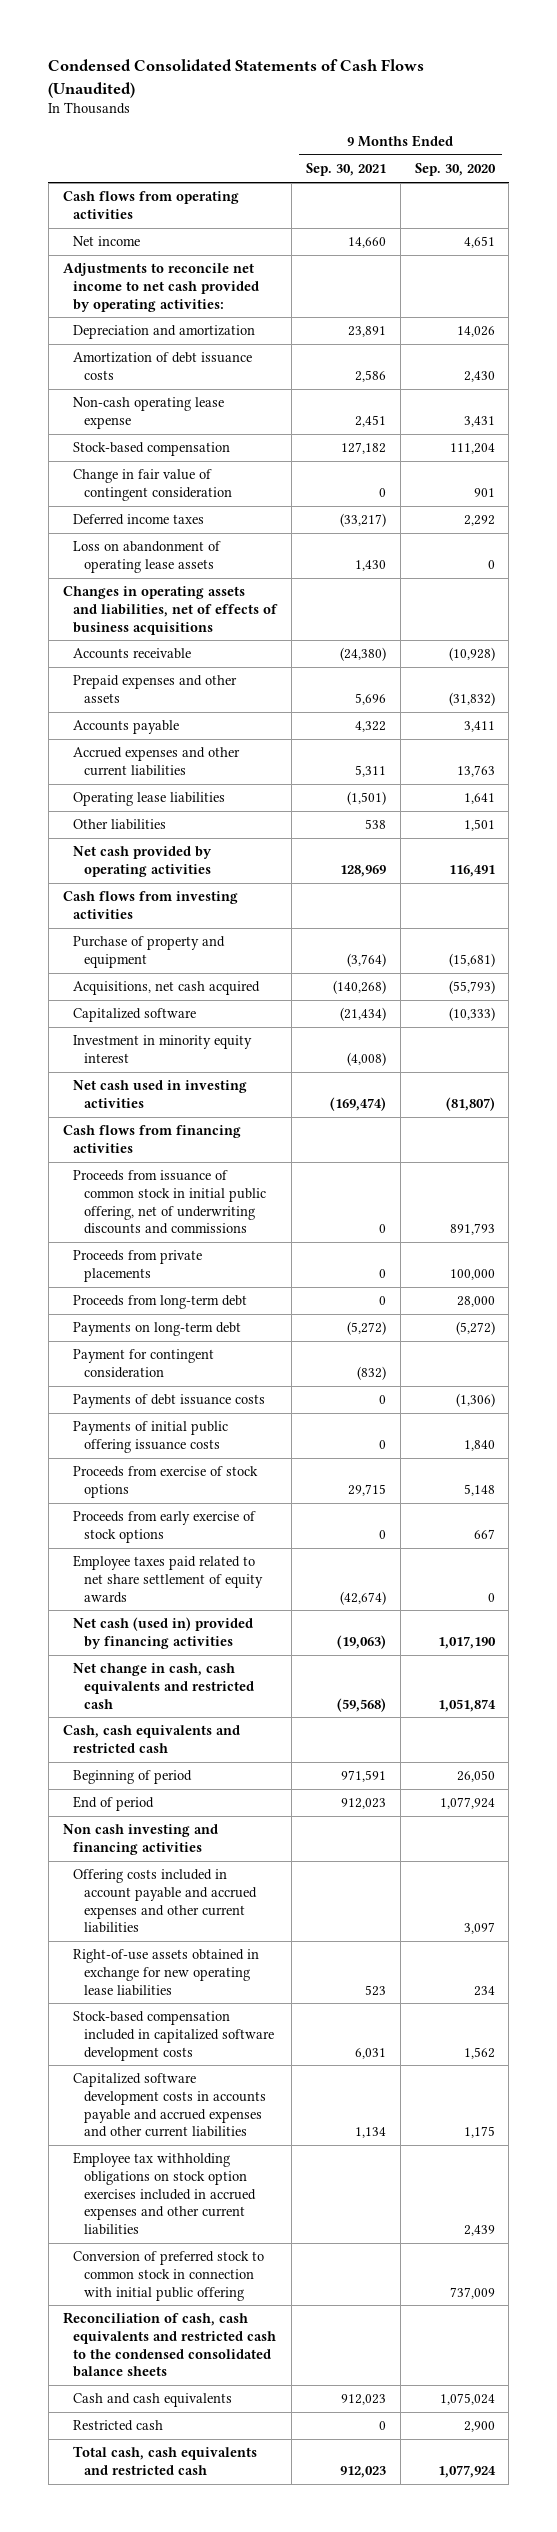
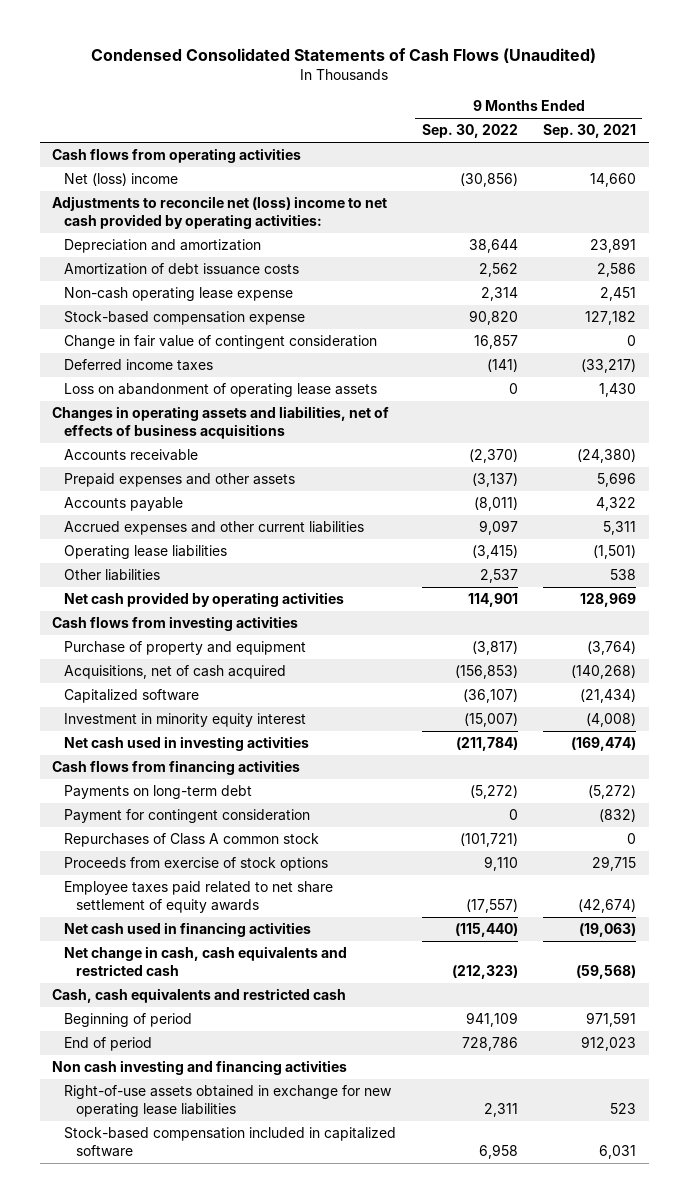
[414,163,496,177] Sep. 30, 2020 -> none
none -> [421,124,518,139] Sep. 30, 2022
[73,236,141,247] Net income -> [64,173,179,187] Net (loss) income
[62,263,260,312] Adjustments to reconcile net income to net cash provided by operating activities: -> [52,196,388,229] Adjustments to reconcile net (loss) income to net cash provided by operating activities:
[73,442,231,457] Stock-based compensation -> [64,311,306,326] Stock-based compensation expense
[73,981,261,996] Acquisitions, net cash acquired -> [64,665,287,680] Acquisitions, net of cash acquired
[73,1170,267,1235] Proceeds from issuance of common stock in initial public offering, net of underwriting discounts and commissions -> none
[73,1250,203,1282] Proceeds from private placements -> none
[73,1295,248,1310] Proceeds from long-term debt -> none
[73,1394,266,1409] Payments of debt issuance costs -> none
[73,1421,229,1453] Payments of initial public offering issuance costs -> none
none -> [64,833,320,848] Repurchases of Class A common stock
[73,1511,257,1543] Proceeds from early exercise of stock options -> none
[73,1617,254,1649] Net cash (used in) provided by financing activities -> [64,922,312,938] Net cash used in financing activities
[73,1869,258,1934] Offering costs included in account payable and accrued expenses and other current liabilities -> none
[73,2073,267,2138] Capitalized software development costs in accounts payable and accrued expenses and other current liabilities -> none
[73,2152,257,2235] Employee tax withholding obligations on stock option exercises included in accrued expenses and other current liabilities -> none
[73,2251,265,2301] Conversion of preferred stock to common stock in connection with initial public offering -> none
[62,2312,277,2378] Reconciliation of cash, cash equivalents and restricted cash to the condensed consolidated balance sheets -> none
[73,2393,233,2408] Cash and cash equivalents -> none
[73,2420,164,2432] Restricted cash -> none
[73,2446,258,2475] Total cash, cash equivalents and restricted cash -> none
[73,2011,275,2061] Stock-based compensation included in capitalized software development costs -> [64,1127,397,1157] Stock-based compensation included in capitalized software

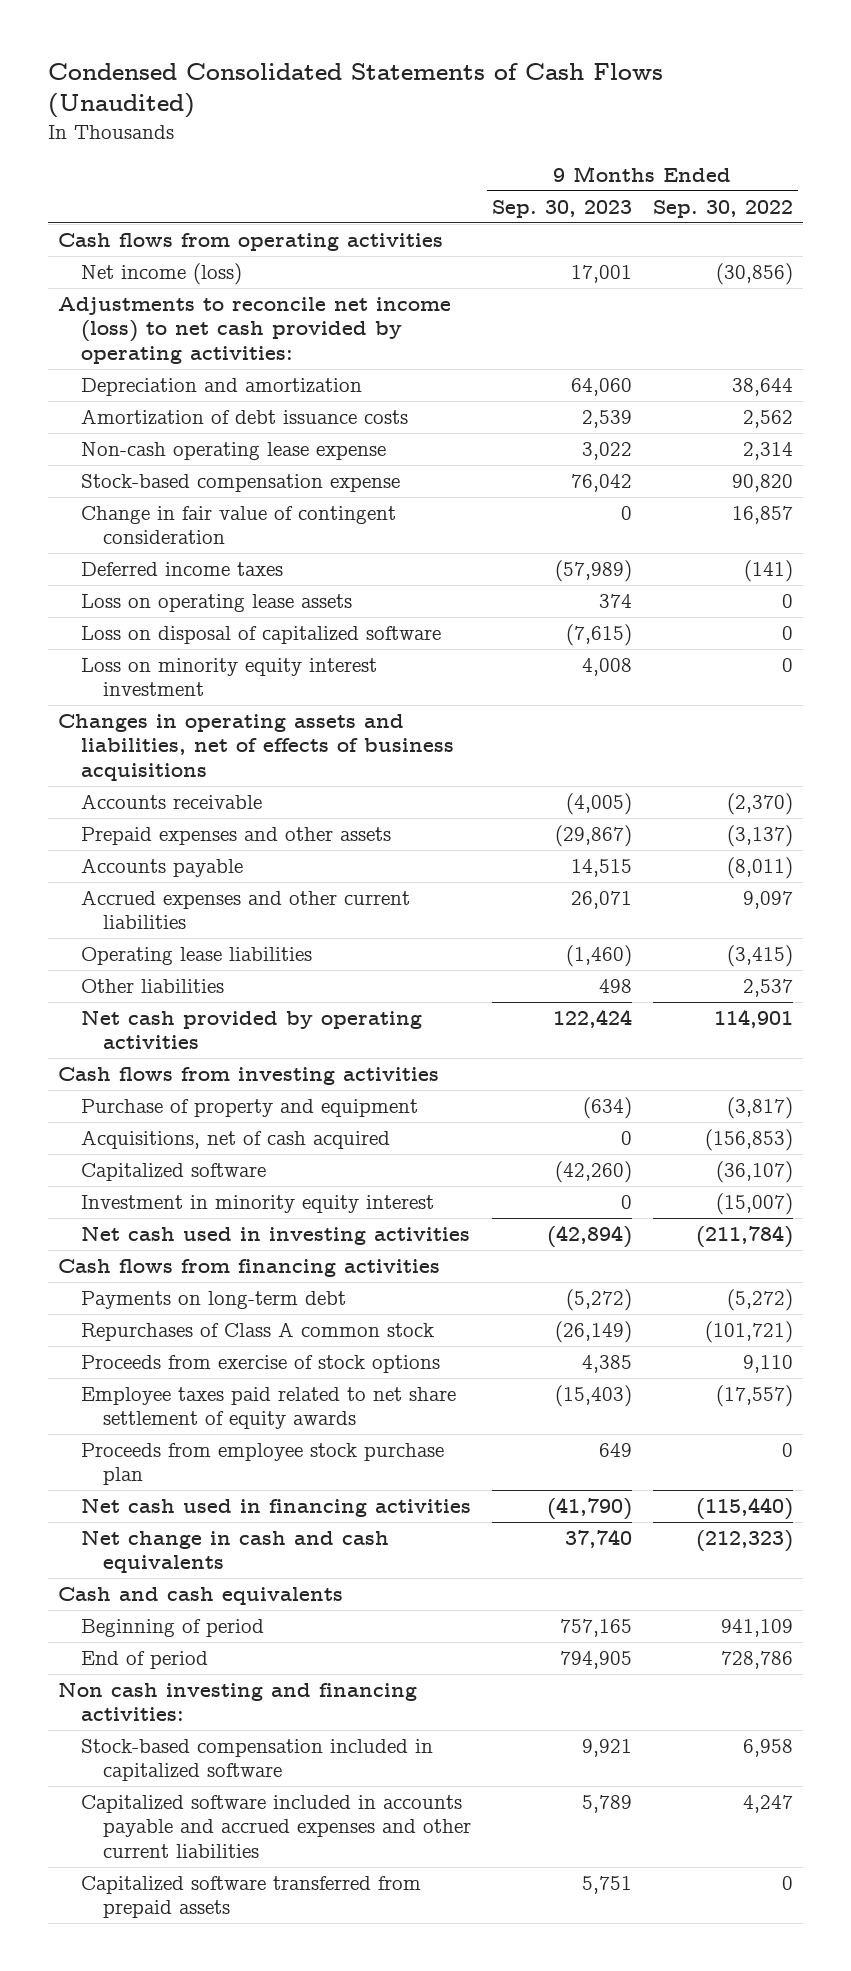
[542,124,636,139] Sep. 30, 2021 -> none
none -> [492,199,633,218] Sep. 30, 2023
[64,173,179,187] Net (loss) income -> [80,262,242,285] Net income (loss)
[52,196,388,229] Adjustments to reconcile net (loss) income to net cash provided by operating activities: -> [58,296,452,364] Adjustments to reconcile net income (loss) to net cash provided by operating activities:
[64,383,378,398] Loss on abandonment of operating lease assets -> [80,593,352,612] Loss on operating lease assets
none -> [80,625,441,644] Loss on disposal of capitalized software
none -> [80,657,377,697] Loss on minority equity interest investment
[64,809,311,824] Payment for contingent consideration -> none
none -> [80,1442,444,1486] Proceeds from employee stock purchase plan
[64,946,348,976] Net change in cash, cash equivalents and restricted cash -> [80,1529,389,1574] Net change in cash and cash equivalents
[52,988,347,1004] Cash, cash equivalents and restricted cash -> [58,1586,344,1605] Cash and cash equivalents
[64,1085,392,1117] Right-of-use assets obtained in exchange for new operating lease liabilities -> none
[52,1060,348,1076] Non cash investing and financing activities -> [58,1681,418,1722] Non cash investing and financing activities:
none -> [80,1794,472,1858] Capitalized software included in accounts payable and accrued expenses and other current liabilities
none -> [80,1875,421,1919] Capitalized software transferred from prepaid assets

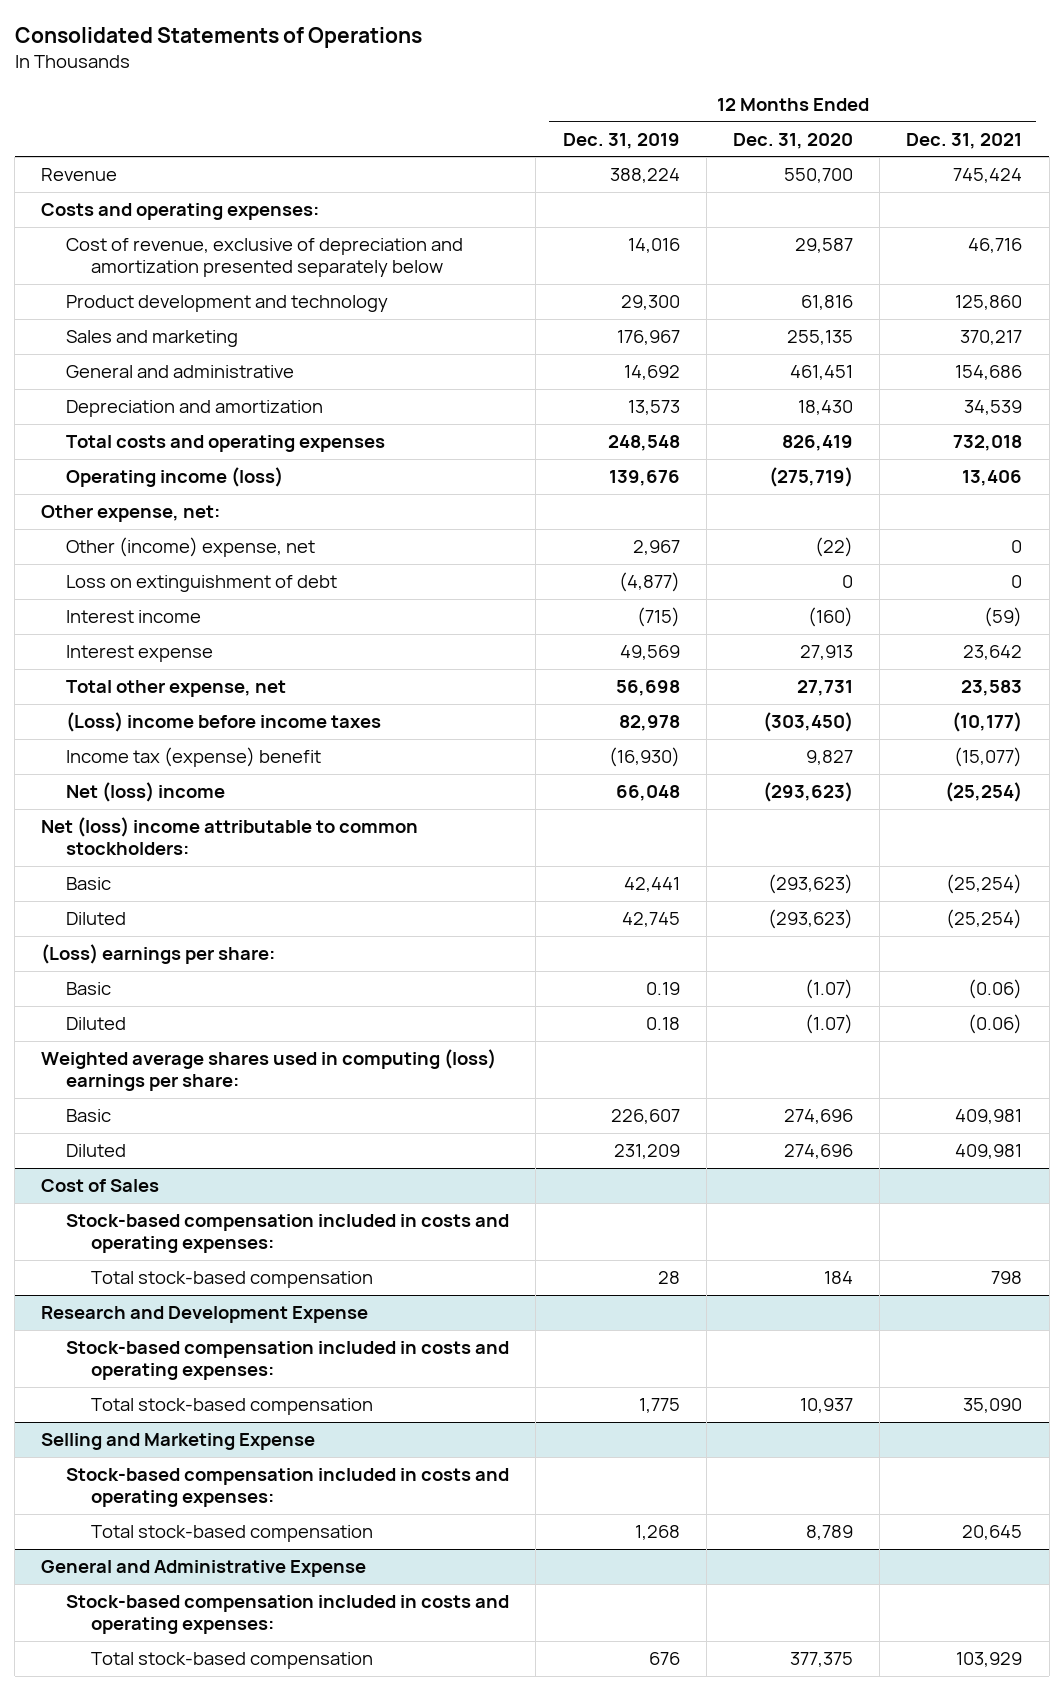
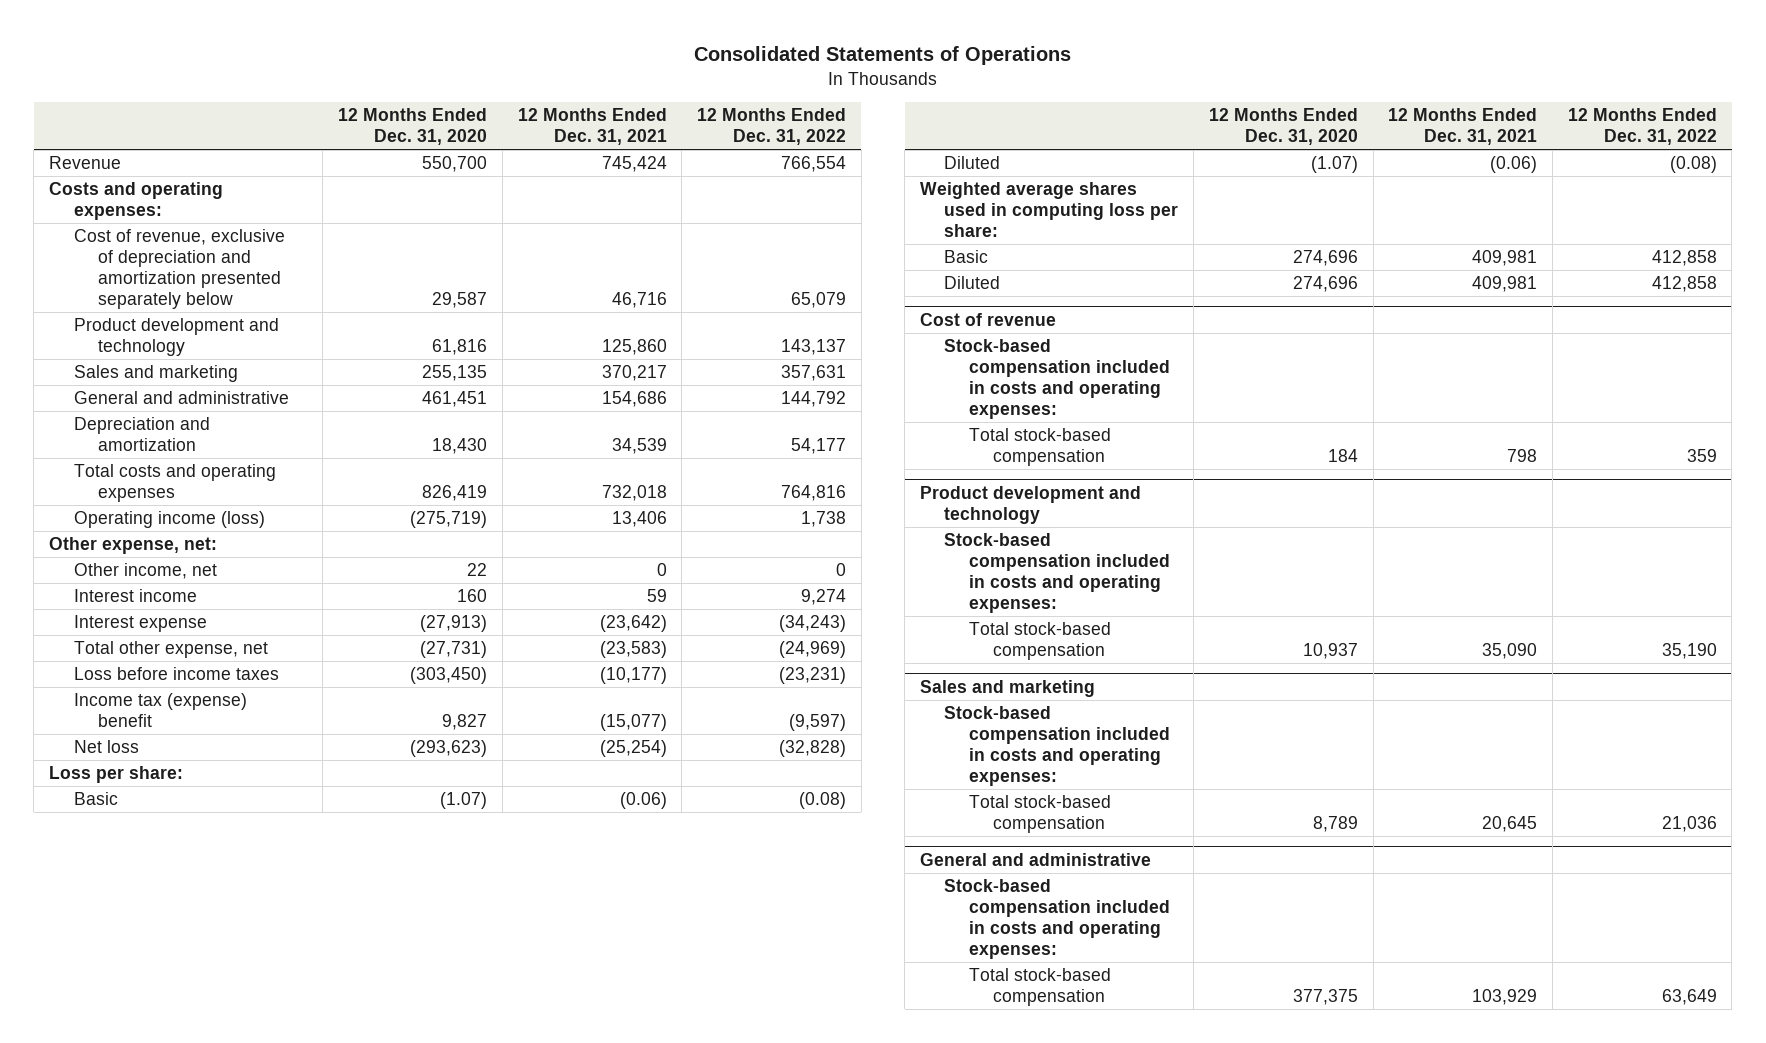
[562,132,680,149] Dec. 31, 2019 -> none
none -> [696,108,846,146] 12 Months Ended Dec. 31, 2022
[66,575,338,593] Loss on extinguishment of debt -> none
[66,537,316,558] Other (income) expense, net -> [73,563,217,580] Other income, net
[815,537,854,558] (22) -> [467,563,488,577] 22
[808,607,854,628] (160) -> [457,589,488,603] 160
[984,607,1023,628] (59) -> [646,589,667,603] 59
[800,645,854,661] 27,913 -> [420,615,488,633] (27,913)
[963,645,1023,661] 23,642 -> [599,615,667,633] (23,642)
[797,680,854,697] 27,731 -> [420,641,488,659] (27,731)
[961,680,1023,697] 23,583 -> [599,641,667,659] (23,583)
[66,712,382,733] (Loss) income before income taxes -> [73,667,279,681] Loss before income taxes
[41,817,419,855] Net (loss) income attributable to common stockholders: -> none
[66,877,112,891] Basic -> none
[66,912,127,926] Diluted -> none
[66,782,226,803] Net (loss) income -> [73,740,139,754] Net loss
[41,944,276,965] (Loss) earnings per share: -> [49,766,184,784] Loss per share:
[41,1049,497,1091] Weighted average shares used in computing (loss) earnings per share: -> [919,182,1179,238] Weighted average shares used in computing loss per share:
[41,1179,160,1193] Cost of Sales -> [919,312,1056,326] Cost of revenue
[41,1306,369,1324] Research and Development Expense -> [919,485,1141,524] Product development and technology
[41,1433,316,1451] Selling and Marketing Expense -> [919,679,1095,697] Sales and marketing
[41,1560,367,1578] General and Administrative Expense -> [919,852,1151,866] General and administrative

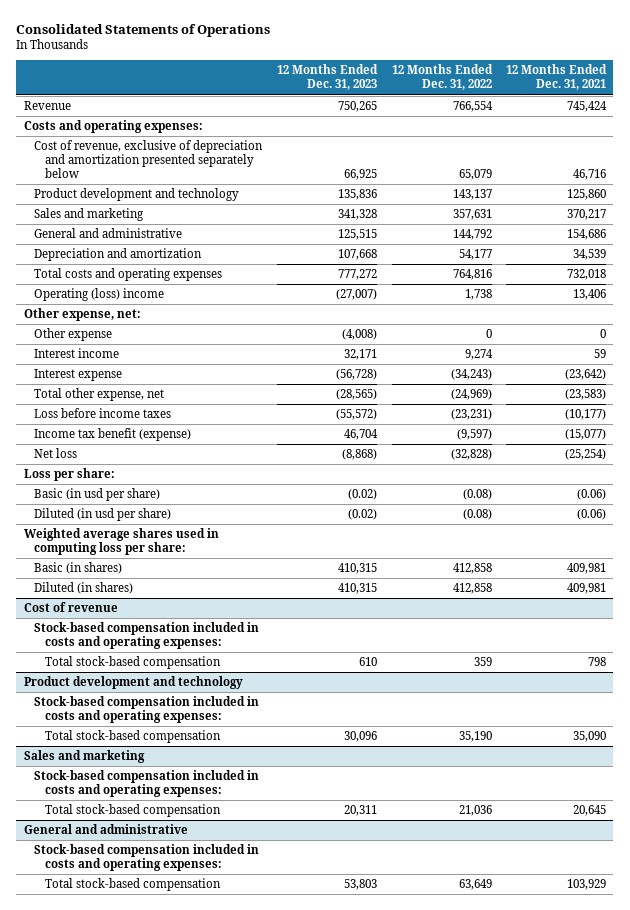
[338,108,488,146] 12 Months Ended Dec. 31, 2020 -> none
none -> [276,64,378,91] 12 Months Ended Dec. 31, 2023
[73,511,265,529] Operating income (loss) -> [34,288,165,302] Operating (loss) income
[73,563,217,580] Other income, net -> [34,328,113,342] Other expense
[73,693,247,728] Income tax (expense) benefit -> [34,428,192,442] Income tax benefit (expense)
[73,792,118,806] Basic -> [34,488,161,502] Basic (in usd per share)
[944,156,1001,170] Diluted -> [34,508,172,522] Diluted (in usd per share)
[944,250,989,264] Basic -> [34,562,123,575] Basic (in shares)
[944,276,1001,290] Diluted -> [34,582,134,595] Diluted (in shares)

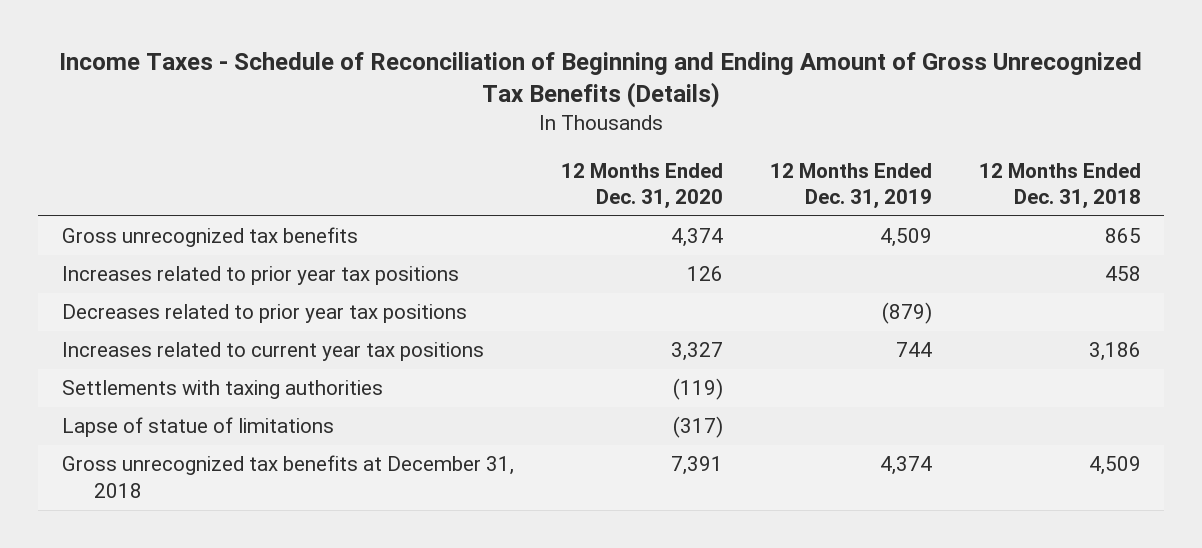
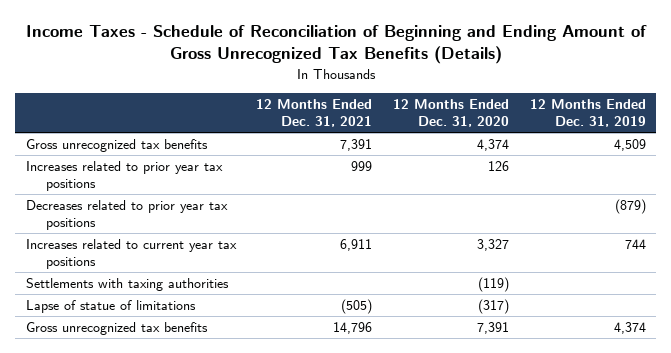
[978,162,1141,209] 12 Months Ended Dec. 31, 2018 -> none
none -> [256,98,373,128] 12 Months Ended Dec. 31, 2021
[61,455,514,498] Gross unrecognized tax benefits at December 31, 2018 -> [25,321,208,335] Gross unrecognized tax benefits

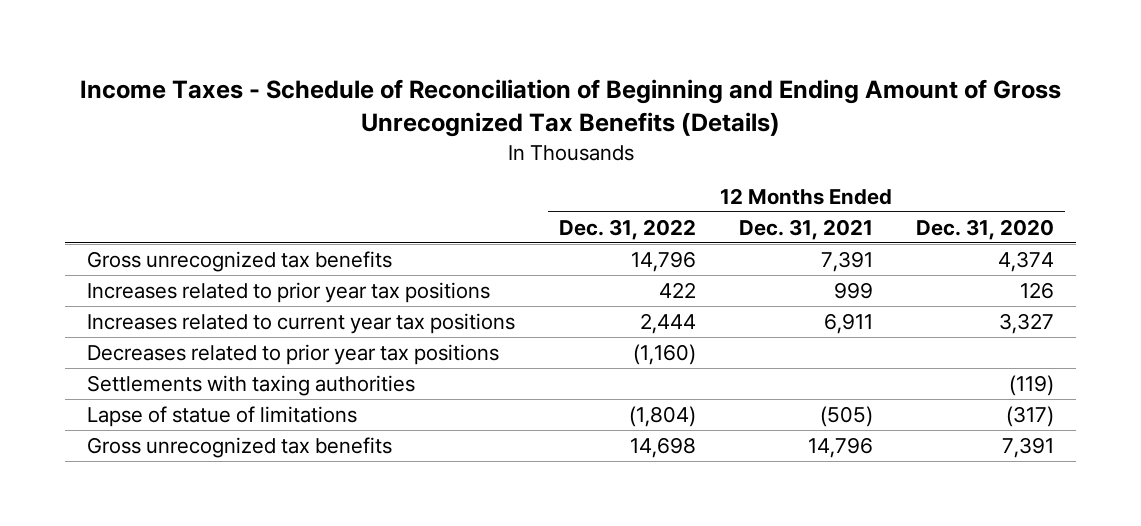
[529,98,646,128] 12 Months Ended Dec. 31, 2019 -> none
none -> [558,218,696,240] Dec. 31, 2022
[25,199,228,231] Decreases related to prior year tax positions -> [87,343,500,365] Decreases related to prior year tax positions

